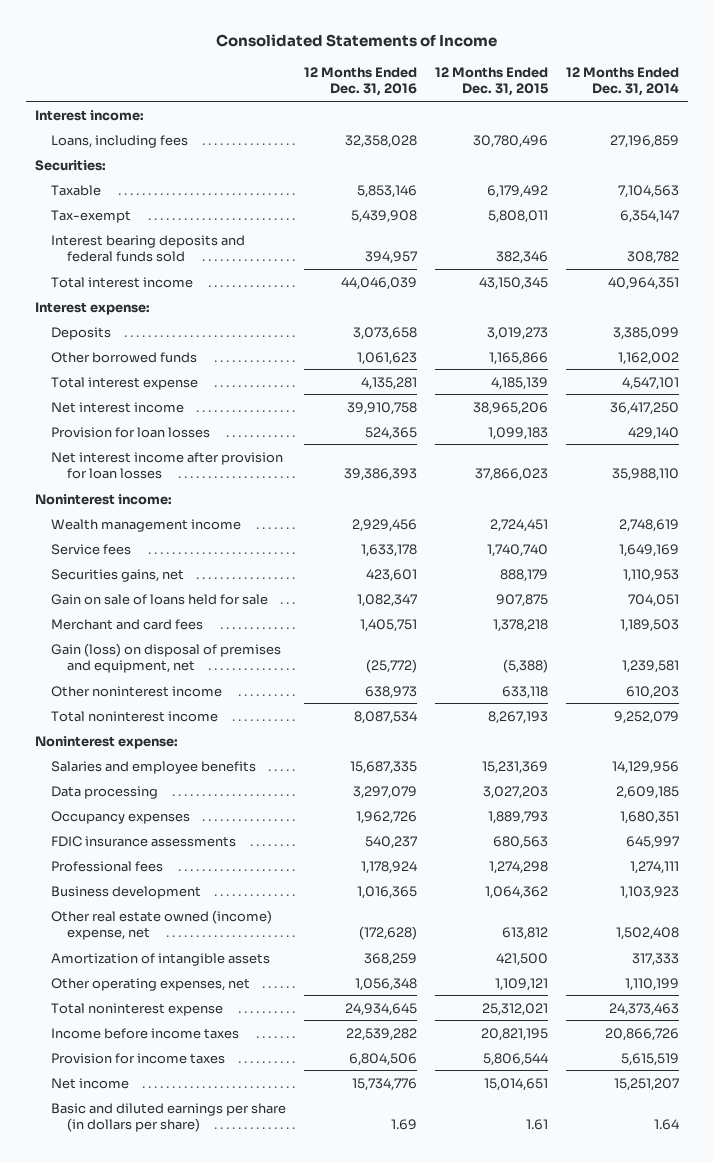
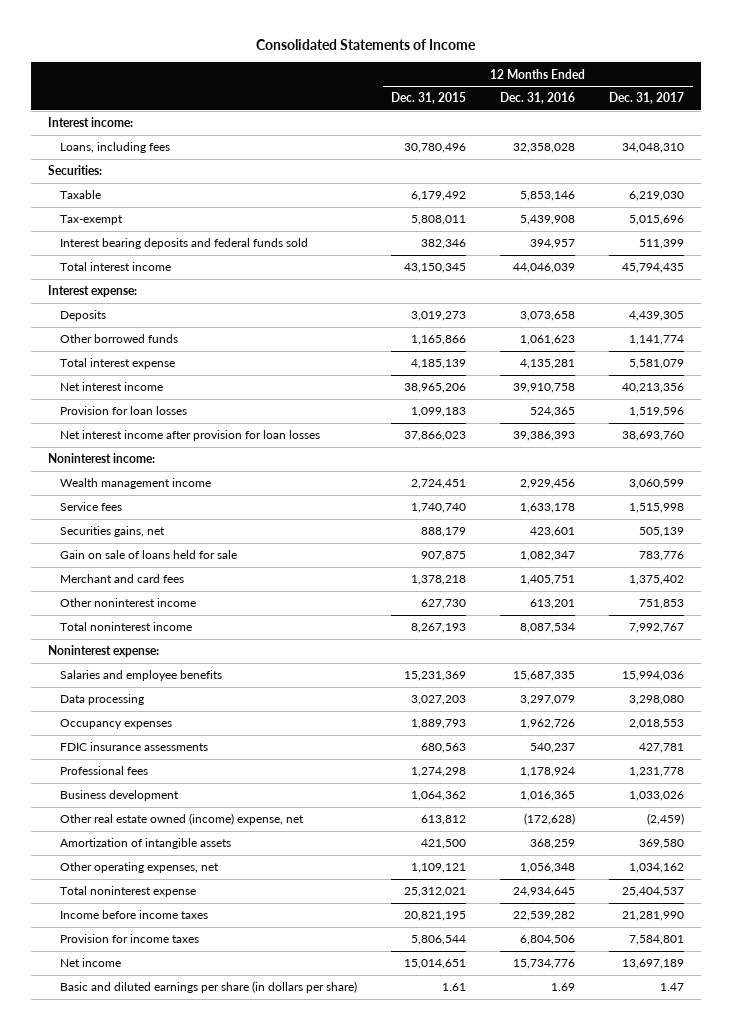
[565,66,679,97] 12 Months Ended Dec. 31, 2014 -> none
none -> [609,92,685,105] Dec. 31, 2017
[51,642,282,674] Gain (loss) on disposal of premises and equipment, net -> none
[364,685,417,699] 638,973 -> [530,599,576,610] 613,201
[501,685,548,699] 633,118 -> [421,599,467,610] 627,730

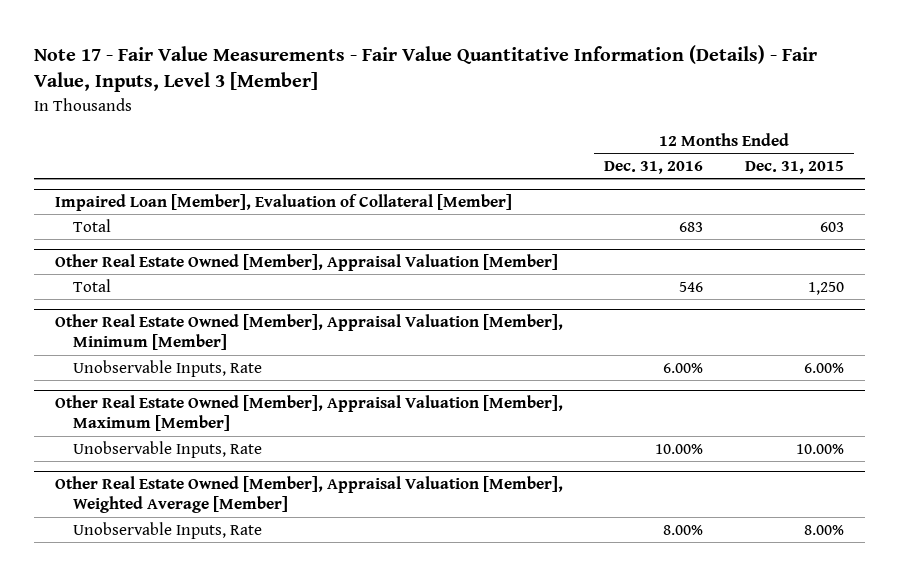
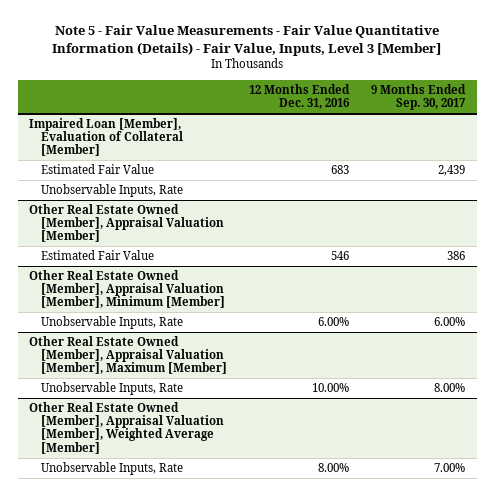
[34,44,818,93] Note 17 - Fair Value Measurements - Fair Value Quantitative Information (Details) - Fair Value, Inputs, Level 3 [Member] -> [52,25,442,57] Note 5 - Fair Value Measurements - Fair Value Quantitative Information (Details) - Fair Value, Inputs, Level 3 [Member]
[744,160,844,174] Dec. 31, 2015 -> none
none -> [371,83,467,111] 9 Months Ended Sep. 30, 2017
[73,218,112,232] Total -> [40,164,154,175] Estimated Fair Value
none -> [40,184,183,198] Unobservable Inputs, Rate
[73,278,112,292] Total -> [40,250,154,261] Estimated Fair Value

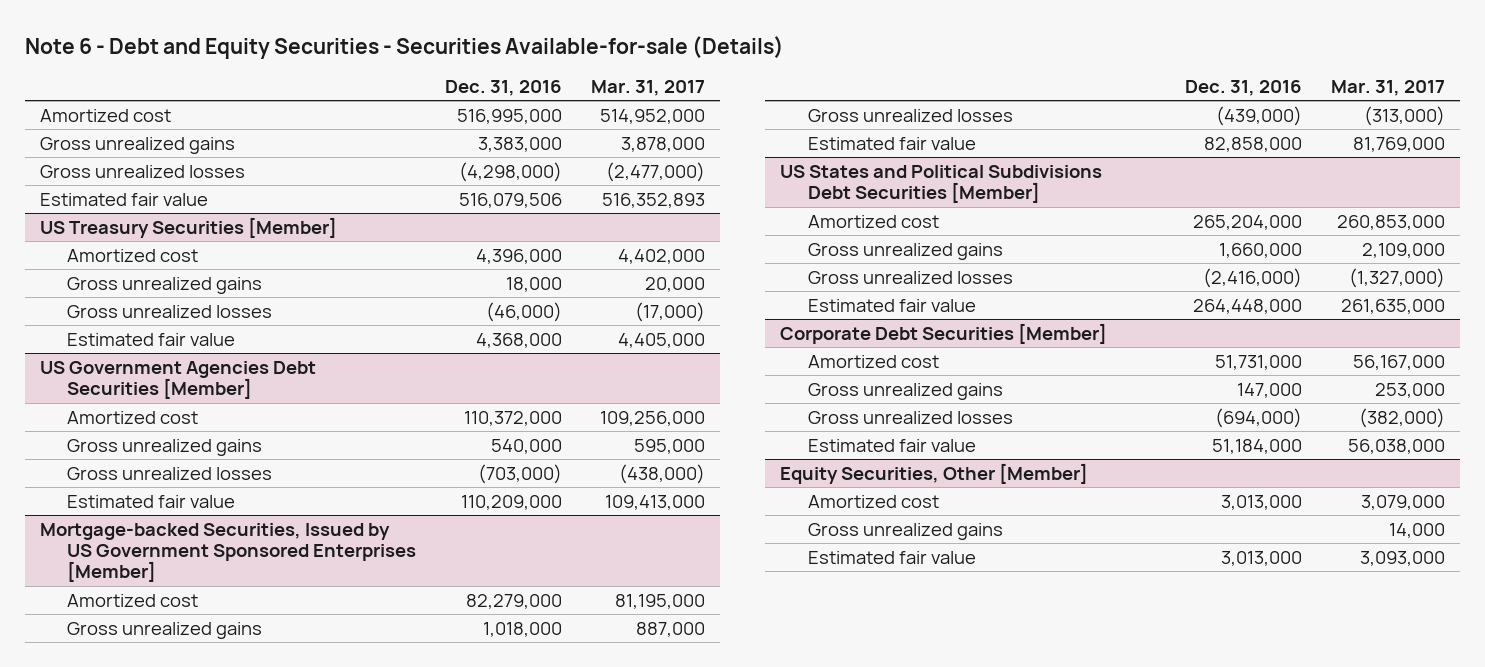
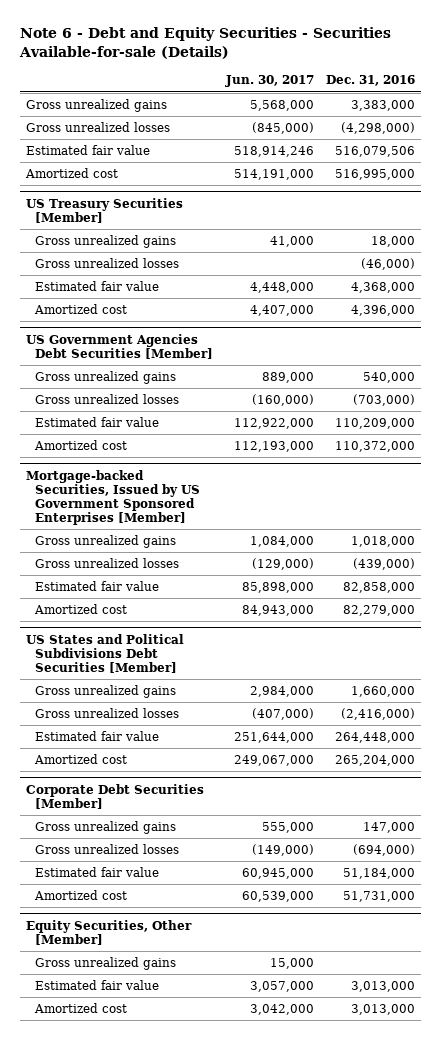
[591,79,706,96] Mar. 31, 2017 -> none
none -> [224,75,314,88] Jun. 30, 2017
[39,108,171,122] Amortized cost -> [24,167,118,178] Amortized cost
[67,248,199,262] Amortized cost -> [34,303,128,314] Amortized cost
[67,410,199,424] Amortized cost -> [34,439,128,450] Amortized cost
[67,593,199,607] Amortized cost -> [34,603,128,614] Amortized cost
[807,214,939,228] Amortized cost -> [34,753,128,764] Amortized cost
[807,354,939,368] Amortized cost -> [34,889,128,900] Amortized cost
[807,494,939,508] Amortized cost -> [34,1002,128,1013] Amortized cost

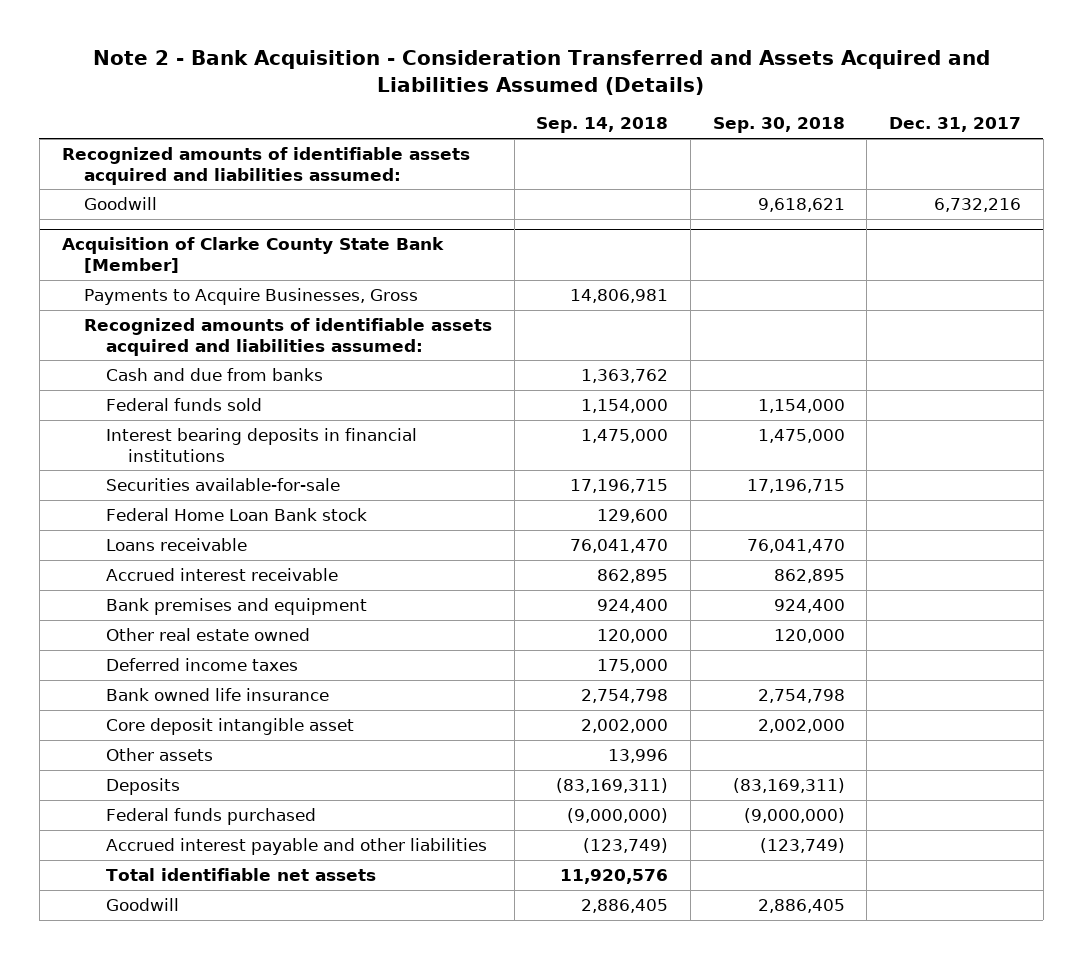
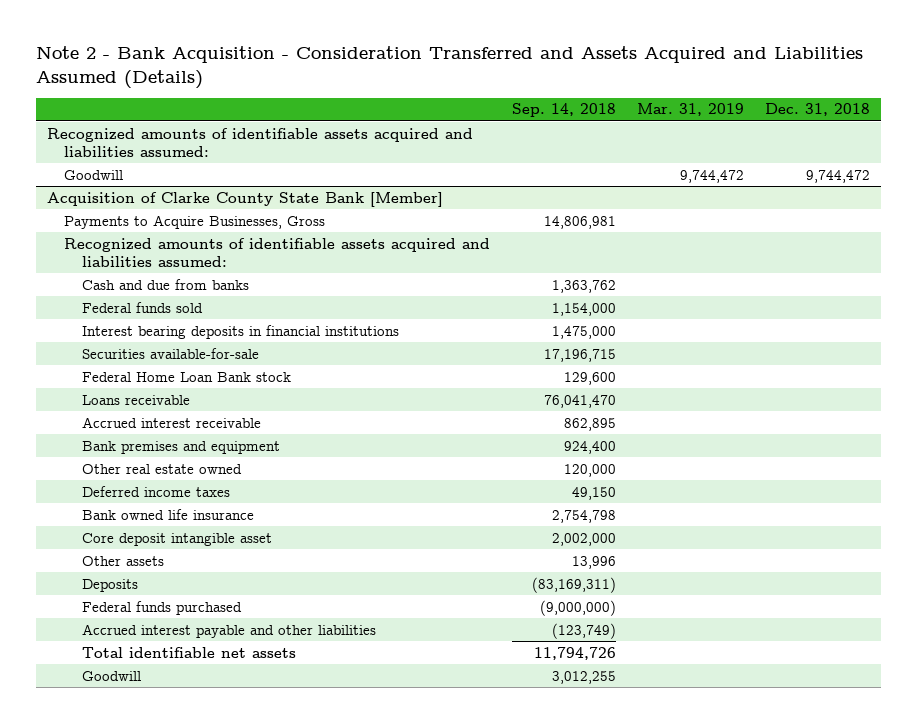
[712,117,845,134] Sep. 30, 2018 -> none
[888,117,1021,133] Dec. 31, 2017 -> none
none -> [637,103,745,117] Mar. 31, 2019
none -> [765,103,871,117] Dec. 31, 2018
[597,659,669,674] 175,000 -> [571,486,616,500] 49,150
[560,869,669,885] 11,920,576 -> [533,646,616,660] 11,794,726
[581,899,669,914] 2,886,405 -> [551,670,616,684] 3,012,255

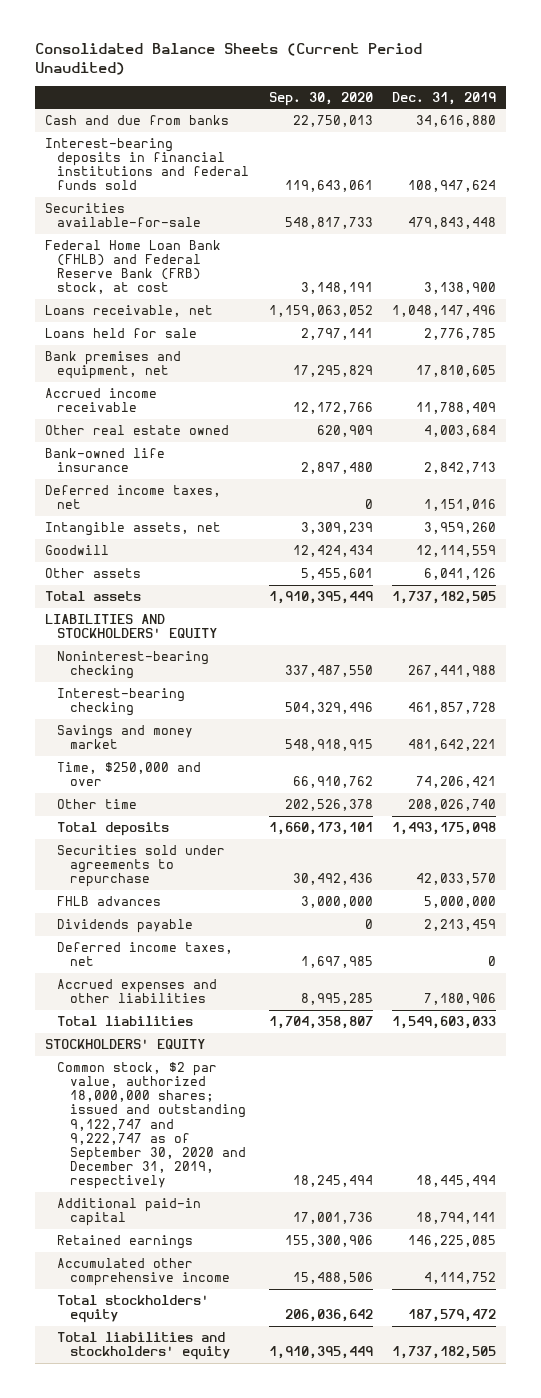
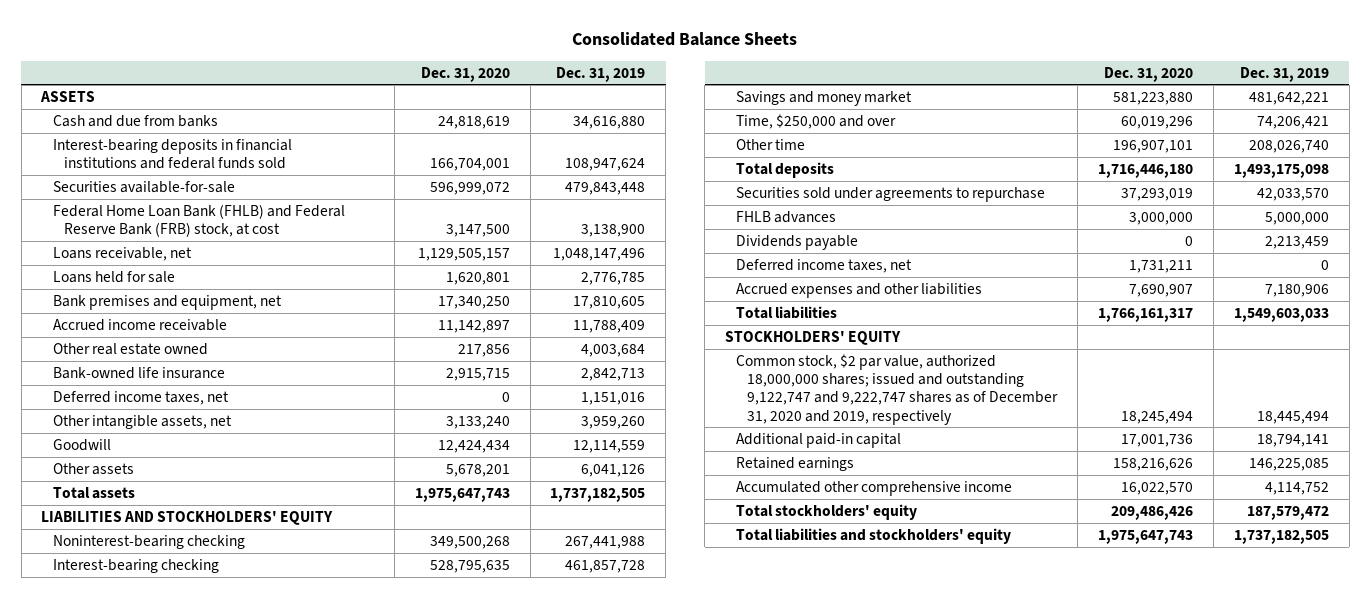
[35,43,423,76] Consolidated Balance Sheets (Current Period Unaudited) -> [572,32,798,47] Consolidated Balance Sheets
[268,91,373,106] Sep. 30, 2020 -> none
none -> [420,66,510,82] Dec. 31, 2020
none -> [40,91,96,103] ASSETS
[44,521,221,536] Intangible assets, net -> [52,415,232,430] Other intangible assets, net
[57,1061,247,1190] Common stock, $2 par value, authorized 18,000,000 shares; issued and outstanding 9,122,747 and 9,222,747 as of September 30, 2020 and December 31, 2019, respectively -> [736,354,1059,425] Common stock, $2 par value, authorized 18,000,000 shares; issued and outstanding 9,122,747 and 9,222,747 shares as of December 31, 2020 and 2019, respectively

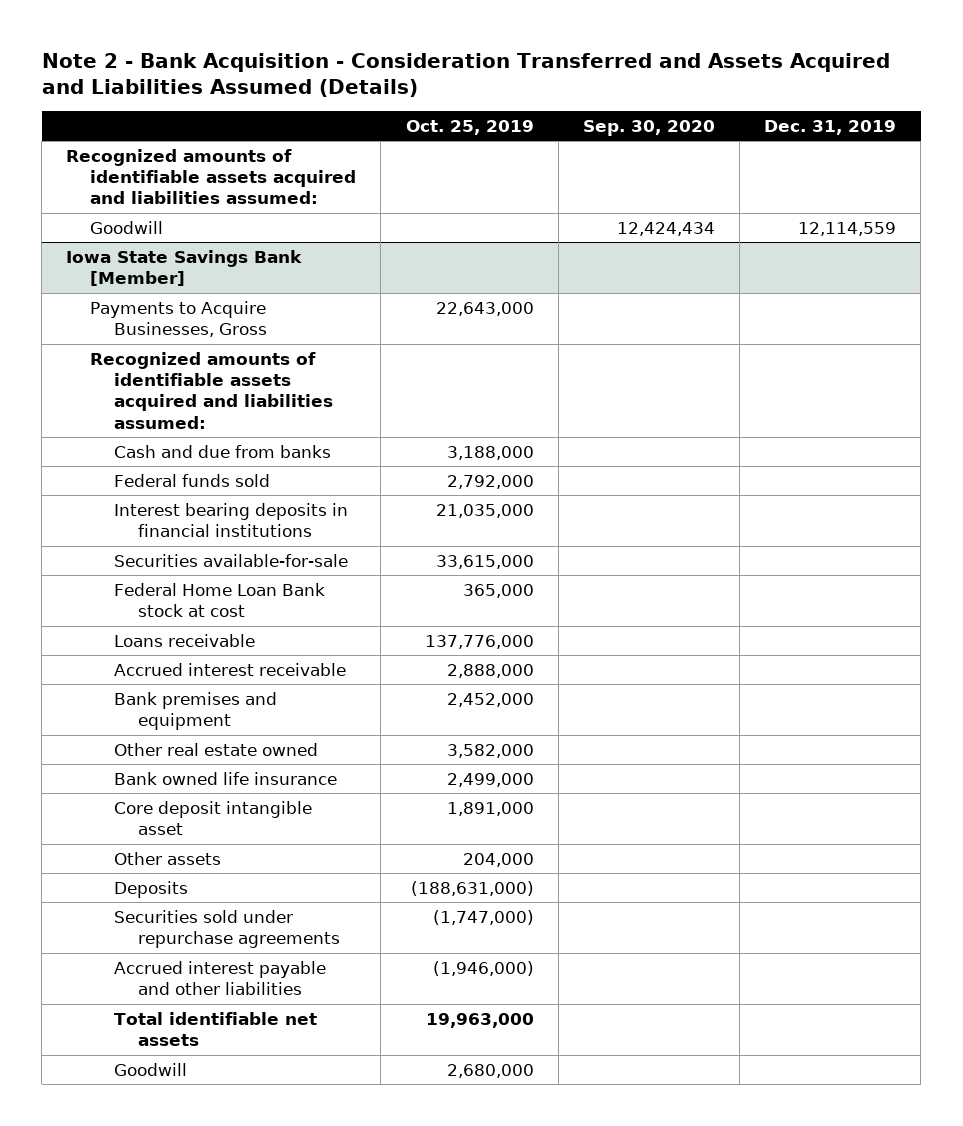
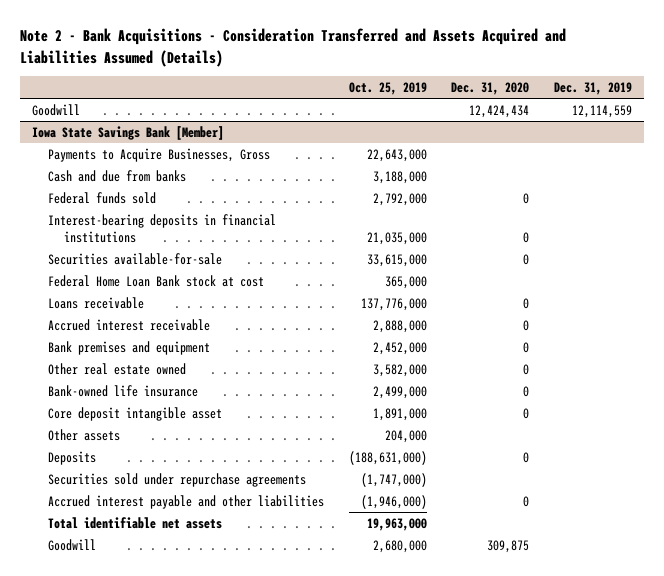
[41,52,890,98] Note 2 - Bank Acquisition - Consideration Transferred and Assets Acquired and Liabilities Assumed (Details) -> [20,28,567,67] Note 2 - Bank Acquisitions - Consideration Transferred and Assets Acquired and Liabilities Assumed (Details)
[582,119,715,136] Sep. 30, 2020 -> none
none -> [451,82,530,96] Dec. 31, 2020
[66,148,357,205] Recognized amounts of identifiable assets acquired and liabilities assumed: -> none
[90,351,334,429] Recognized amounts of identifiable assets acquired and liabilities assumed: -> none
[114,502,349,538] Interest bearing deposits in financial institutions -> [48,213,277,243] Interest-bearing deposits in financial institutions
[114,771,338,785] Bank owned life insurance -> [48,384,199,397] Bank-owned life insurance

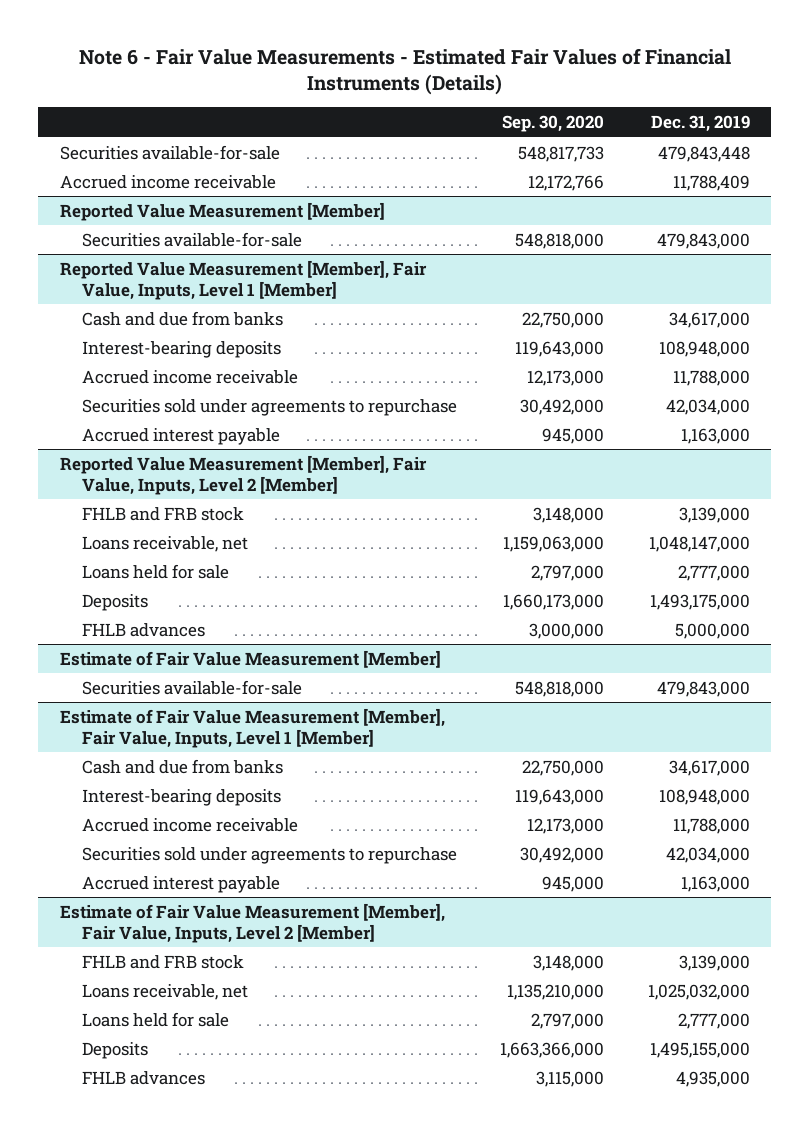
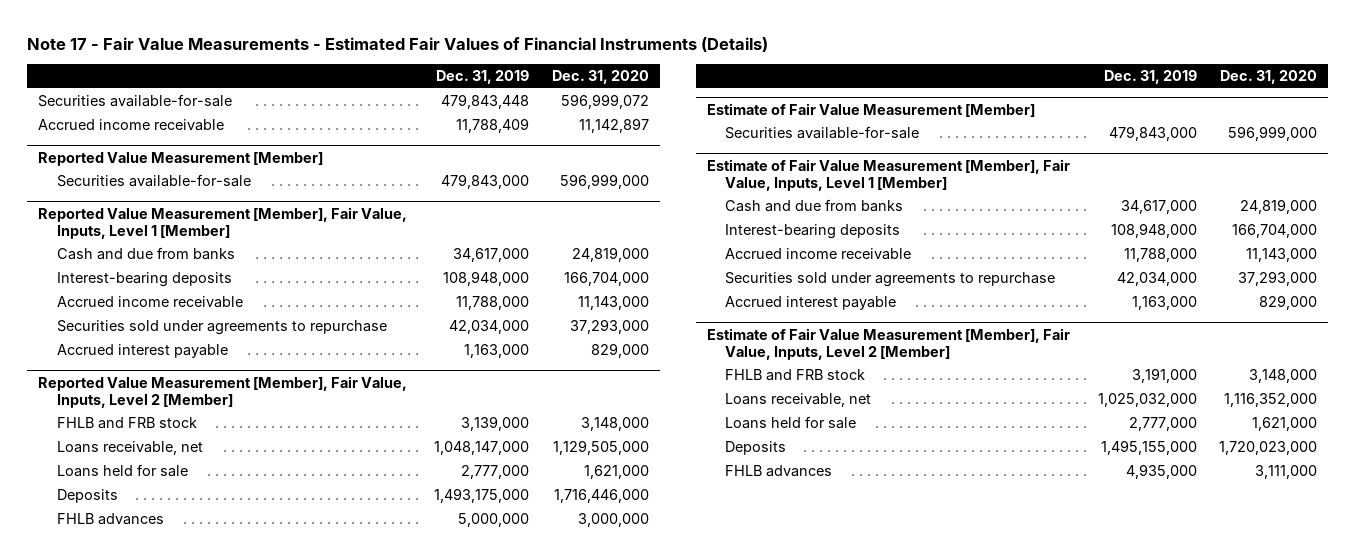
[78,48,731,96] Note 6 - Fair Value Measurements - Estimated Fair Values of Financial Instruments (Details) -> [27,36,769,52] Note 17 - Fair Value Measurements - Estimated Fair Values of Financial Instruments (Details)
[502,115,605,133] Sep. 30, 2020 -> none
none -> [551,69,649,84] Dec. 31, 2020
[678,954,750,971] 3,139,000 -> [1132,368,1198,384] 3,191,000

